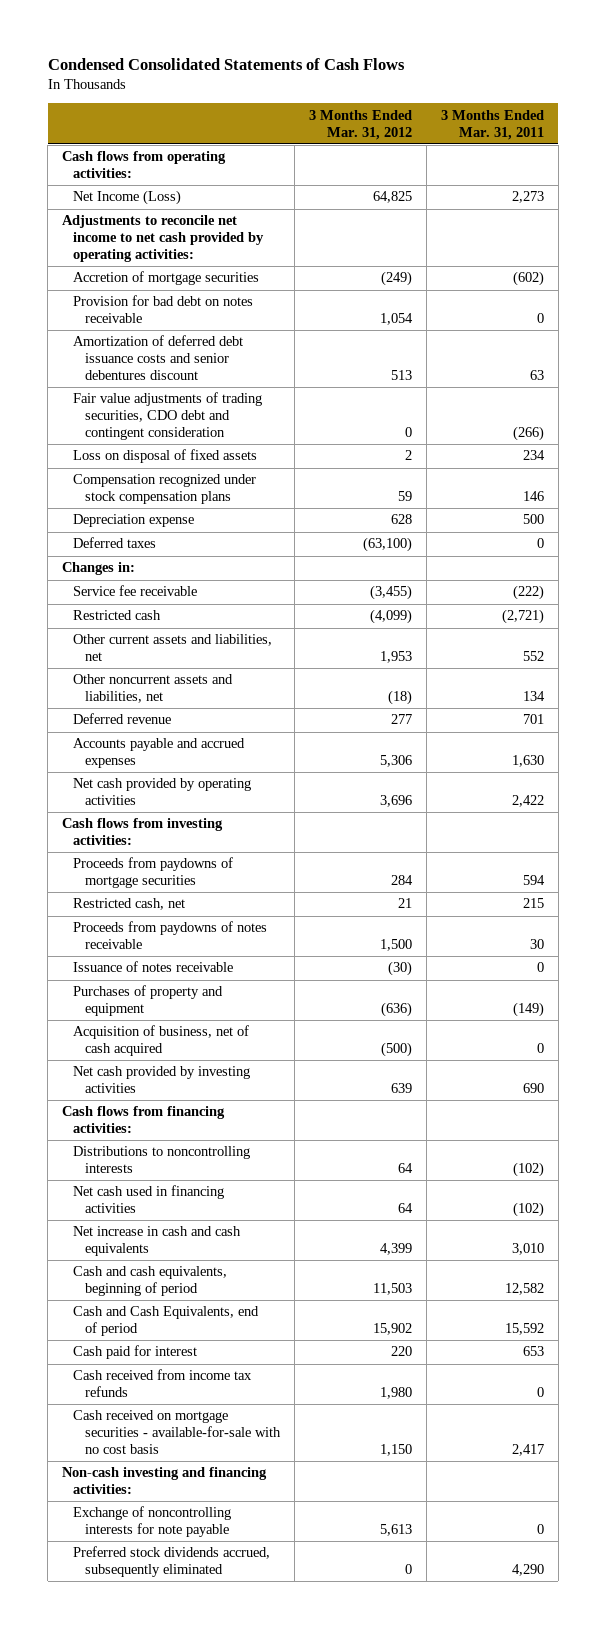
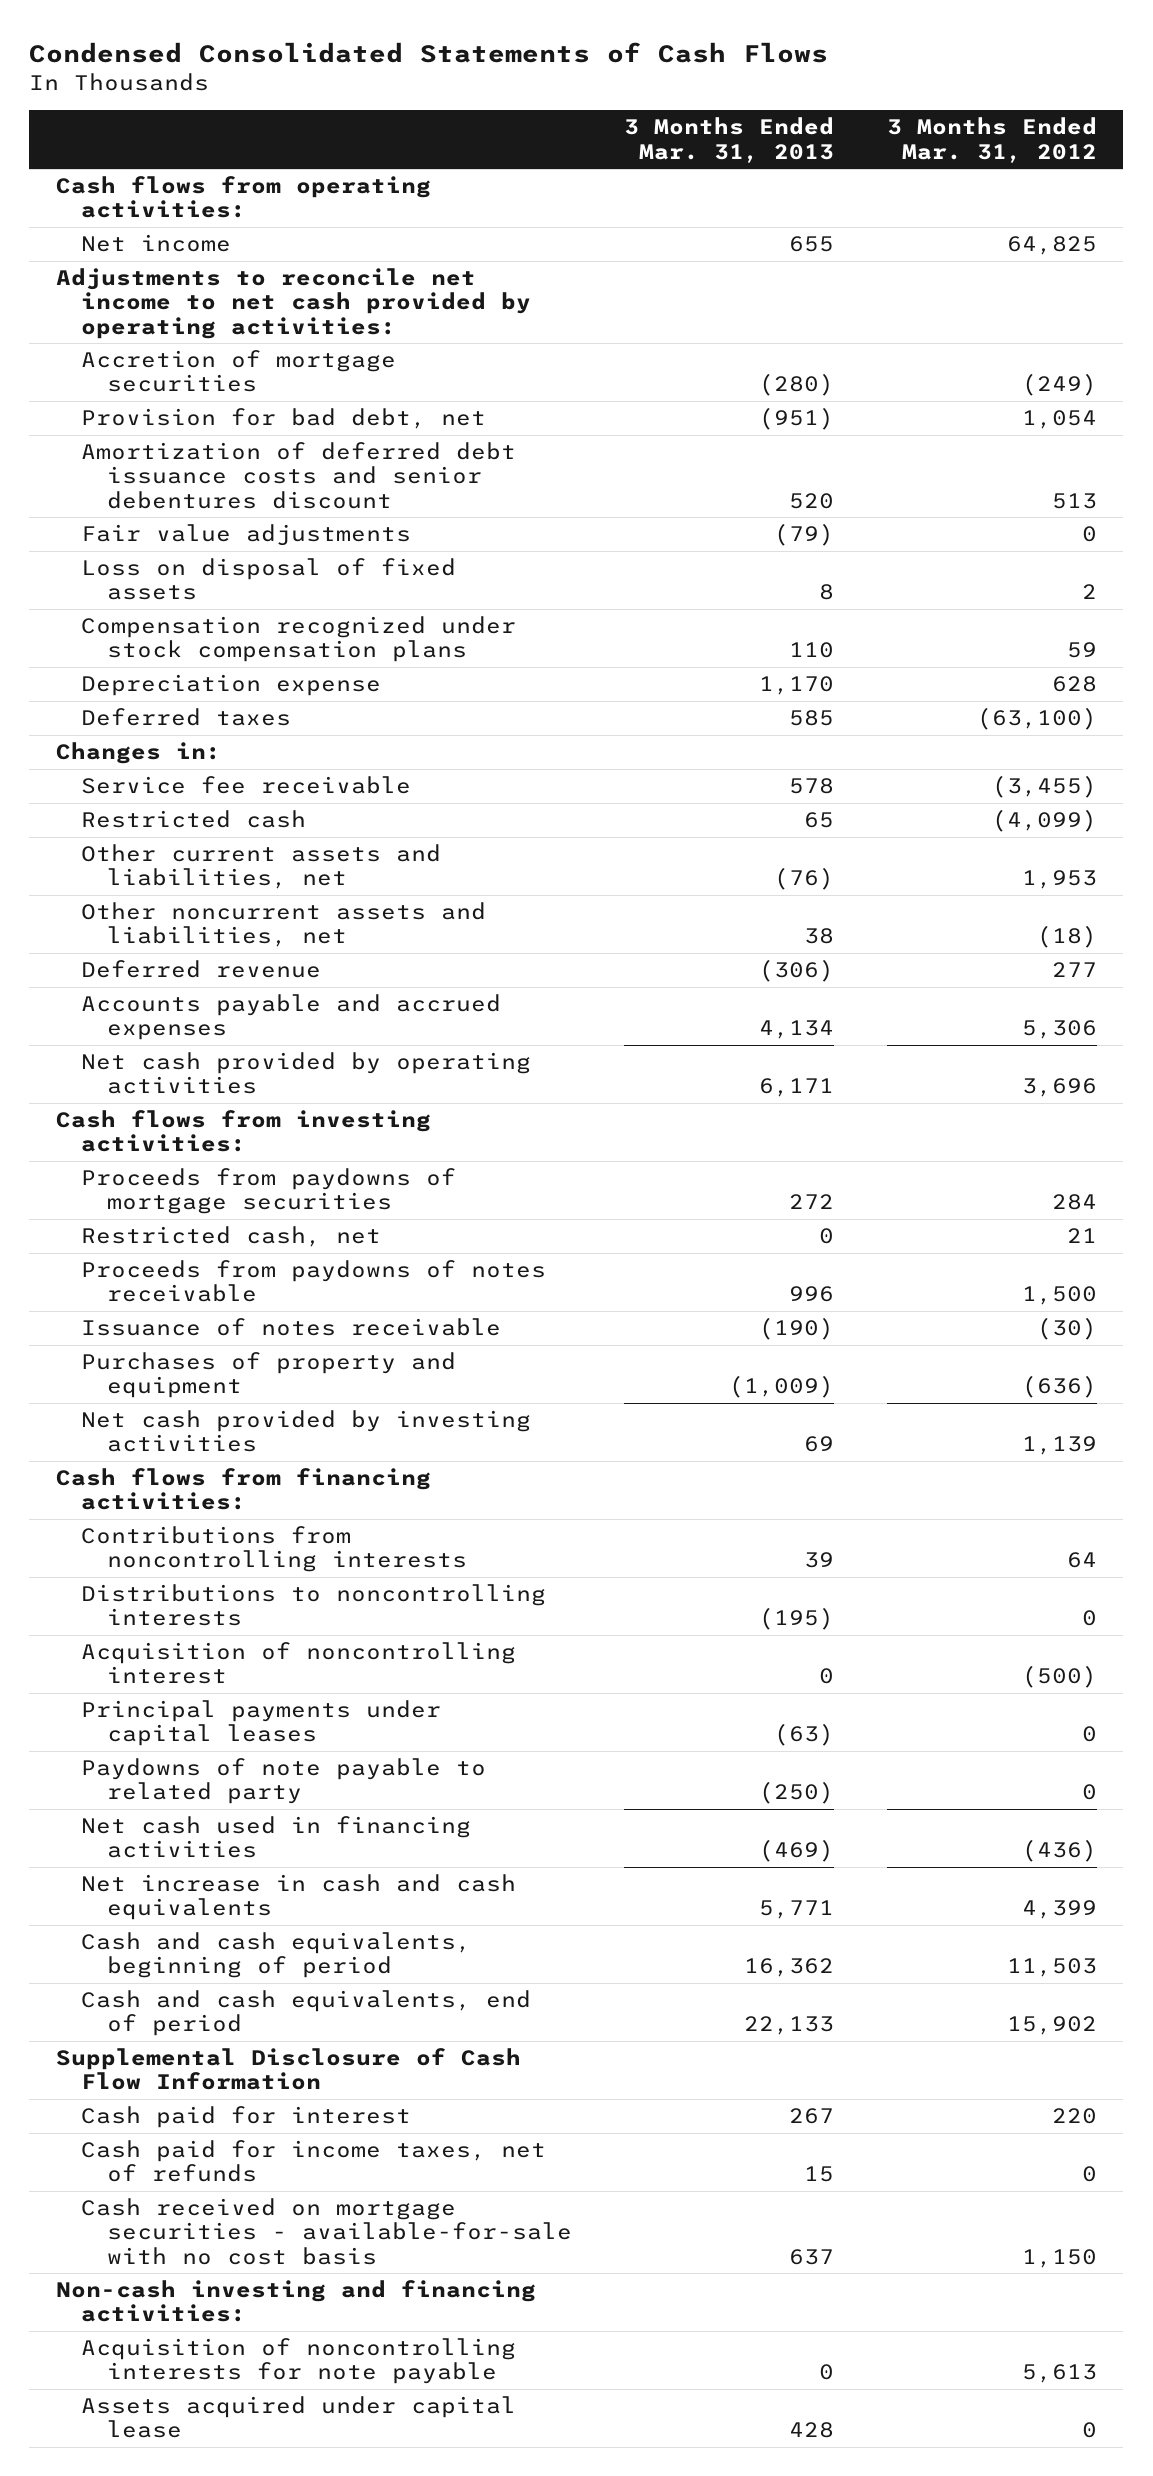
[440,109,544,140] 3 Months Ended Mar. 31, 2011 -> none
none -> [624,117,835,163] 3 Months Ended Mar. 31, 2013
[73,190,182,206] Net Income (Loss) -> [81,234,232,253] Net income
[73,295,254,324] Provision for bad debt on notes receivable -> [81,408,487,430] Provision for bad debt, net
[73,392,263,441] Fair value adjustments of trading securities, CDO debt and contingent consideration -> [81,524,412,547] Fair value adjustments
[73,1025,250,1057] Acquisition of business, net of cash acquired -> none
[390,1083,412,1094] 639 -> [1021,1436,1097,1456] 1,139
none -> [81,1526,467,1573] Contributions from noncontrolling interests
[397,1163,413,1174] 64 -> [1081,1610,1097,1627] 0
none -> [81,1642,517,1685] Acquisition of noncontrolling interest
none -> [81,1700,442,1747] Principal payments under capital leases
none -> [81,1758,487,1805] Paydowns of note payable to related party
[397,1203,413,1214] 64 -> [1021,1839,1097,1863] (436)
[73,1306,260,1337] Cash and Cash Equivalents, end of period -> [81,1990,532,2037] Cash and cash equivalents, end of period
none -> [55,2048,521,2091] Supplemental Disclosure of Cash Flow Information
[73,1369,253,1398] Cash received from income tax refunds -> [81,2140,547,2183] Cash paid for income taxes, net of refunds
[379,1387,412,1400] 1,980 -> [1081,2166,1097,2183] 0
[73,1546,271,1578] Preferred stock dividends accrued, subsequently eliminated -> none
[73,1506,232,1538] Exchange of noncontrolling interests for note payable -> [81,2338,517,2385] Acquisition of noncontrolling interests for note payable
none -> [81,2396,517,2439] Assets acquired under capital lease

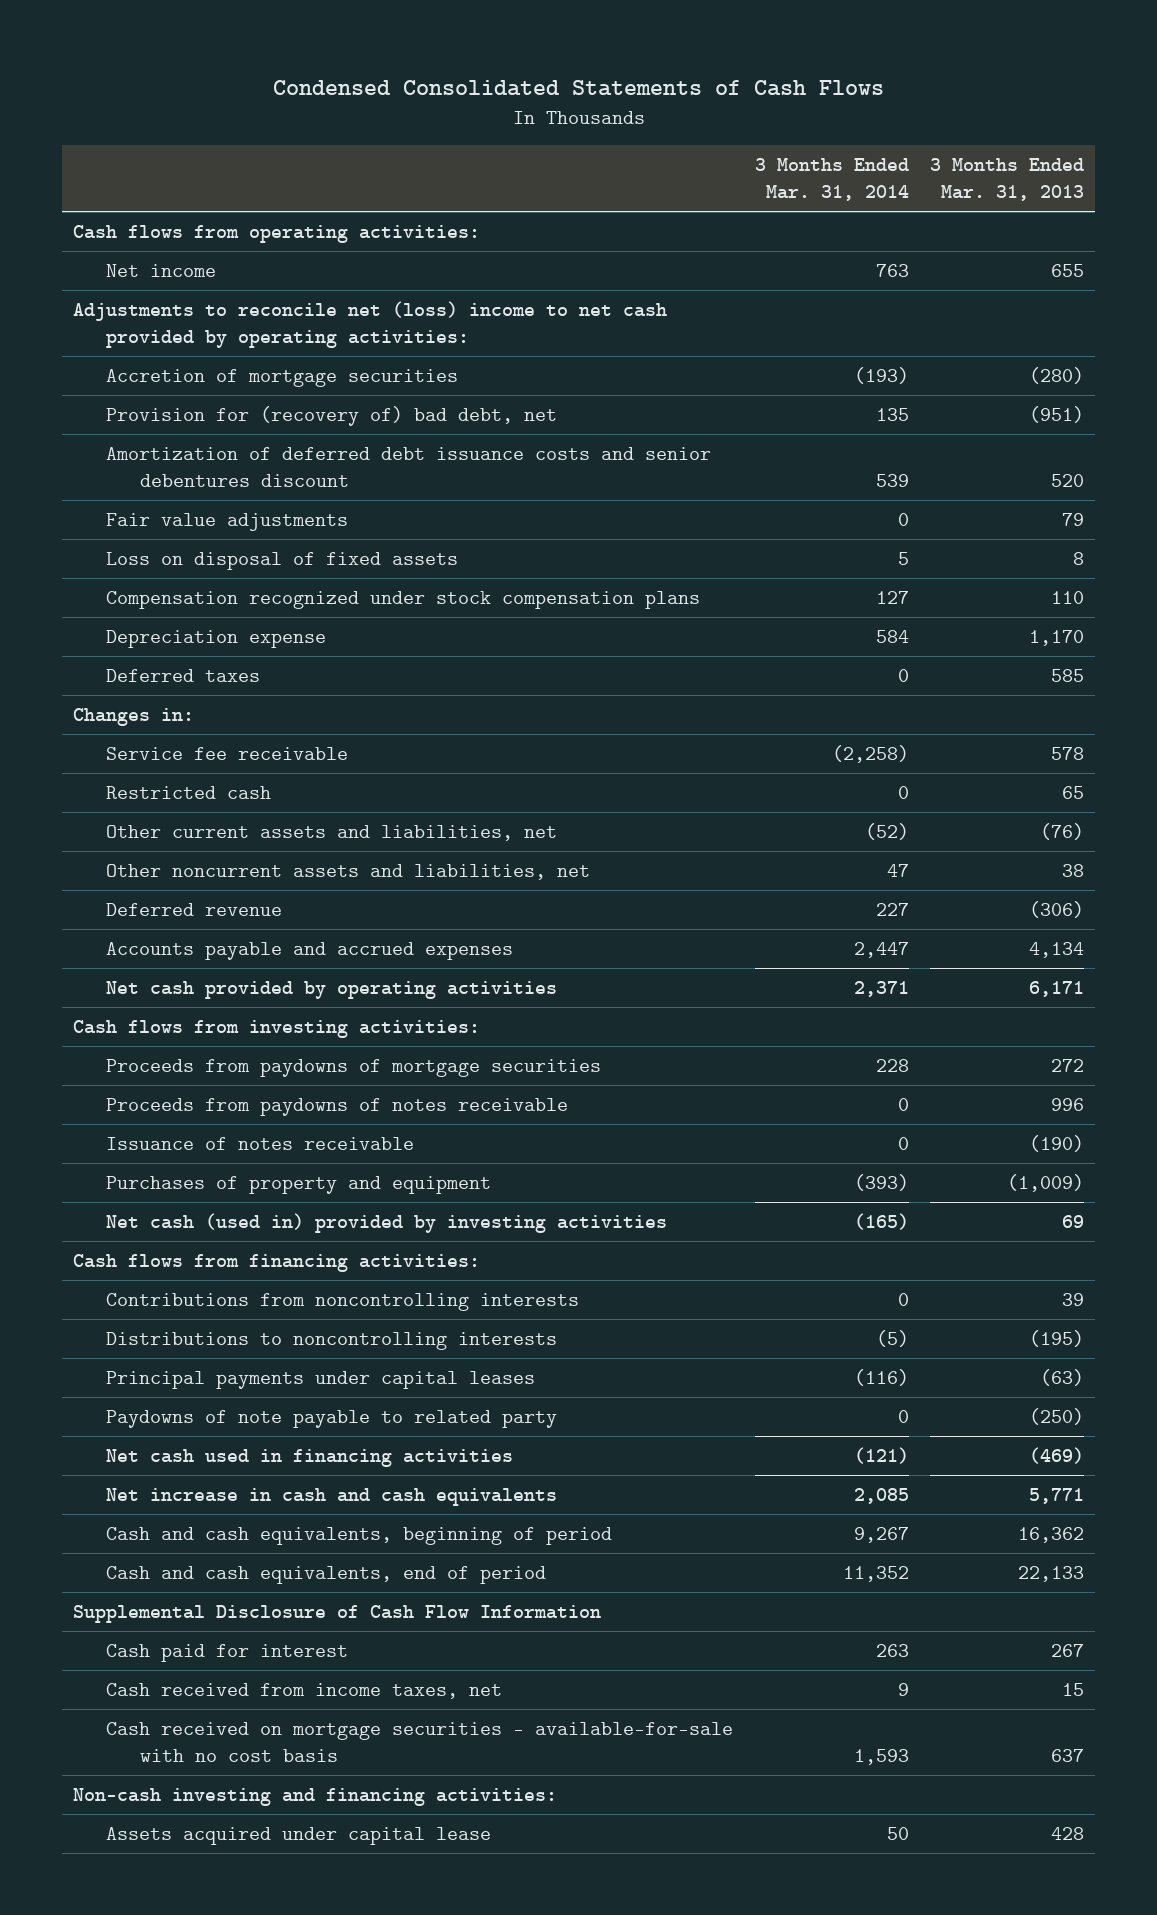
[886,117,1097,163] 3 Months Ended Mar. 31, 2012 -> none
none -> [754,158,909,201] 3 Months Ended Mar. 31, 2014
[55,268,532,339] Adjustments to reconcile net income to net cash provided by operating activities: -> [72,301,667,348] Adjustments to reconcile net (loss) income to net cash provided by operating activities:
[81,408,487,430] Provision for bad debt, net -> [106,406,558,427] Provision for (recovery of) bad debt, net
[774,523,835,547] (79) -> [1062,513,1085,527] 79
[81,1226,382,1248] Restricted cash, net -> none
[81,1410,532,1453] Net cash provided by investing activities -> [106,1213,668,1234] Net cash (used in) provided by investing activities
[81,1642,517,1685] Acquisition of noncontrolling interest -> none
[81,2140,547,2183] Cash paid for income taxes, net of refunds -> [106,1683,503,1700] Cash received from income taxes, net
[81,2338,517,2385] Acquisition of noncontrolling interests for note payable -> none

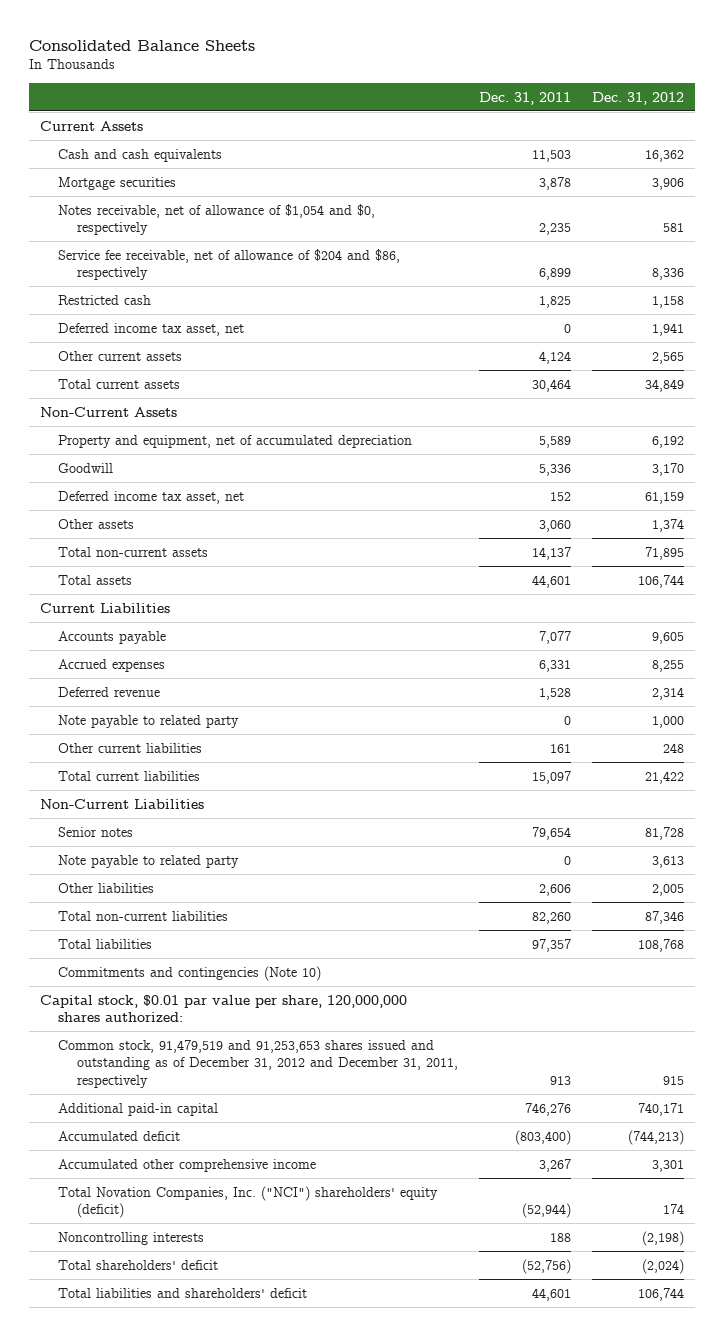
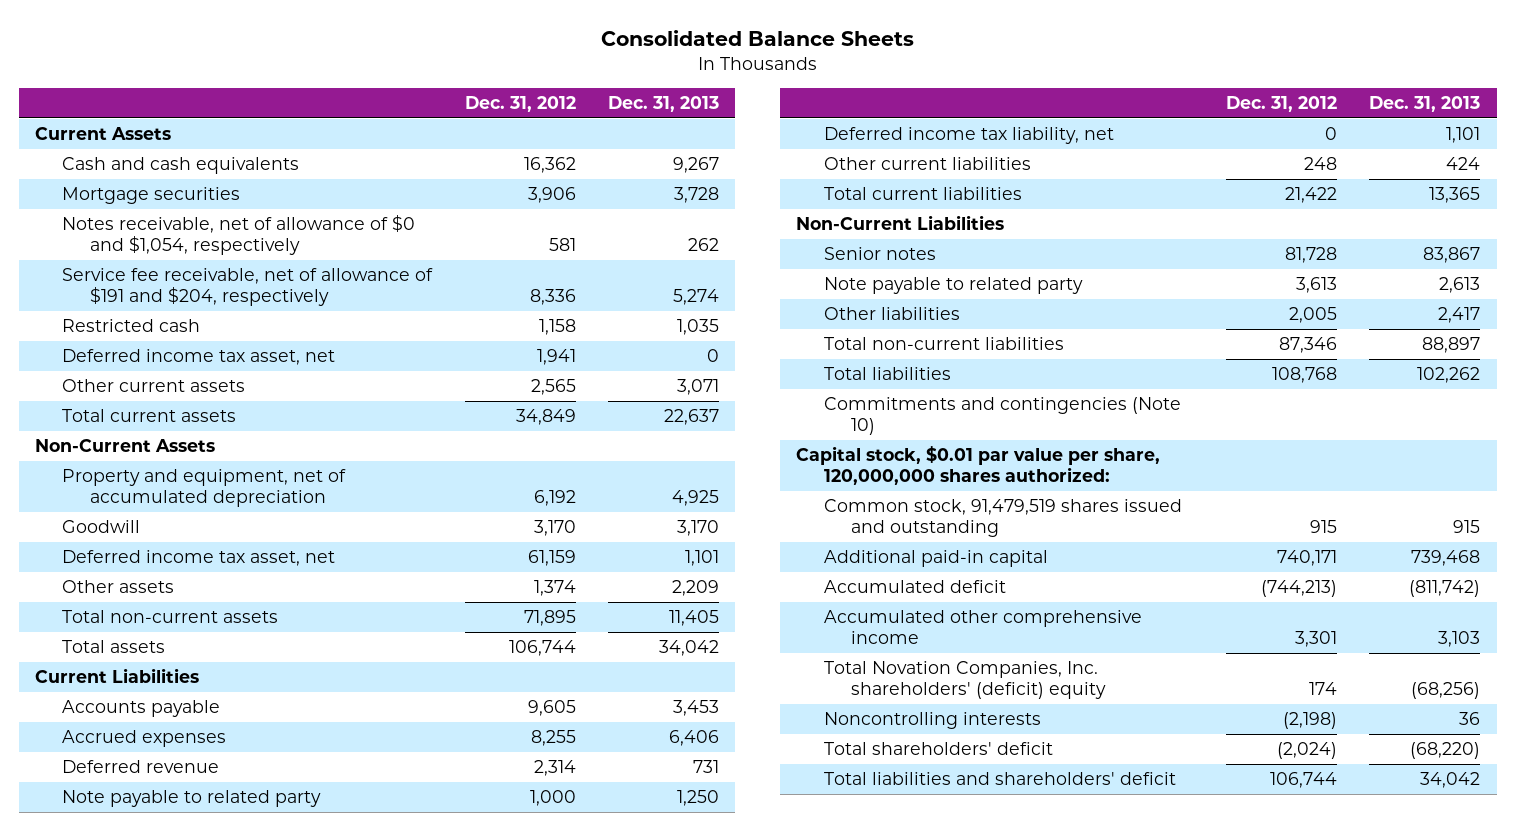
[478,91,571,105] Dec. 31, 2011 -> none
none -> [608,95,720,112] Dec. 31, 2013
[58,203,376,236] Notes receivable, net of allowance of $1,054 and $0, respectively -> [62,215,416,256] Notes receivable, net of allowance of $0 and $1,054, respectively
[58,248,401,281] Service fee receivable, net of allowance of $204 and $86, respectively -> [62,268,434,307] Service fee receivable, net of allowance of $191 and $204, respectively
none -> [823,127,1114,145] Deferred income tax liability, net
[58,1039,458,1088] Common stock, 91,479,519 and 91,253,653 shares issued and outstanding as of December 31, 2012 and December 31, 2011, respectively -> [823,499,1182,538] Common stock, 91,479,519 shares issued and outstanding
[58,1185,439,1219] Total Novation Companies, Inc. ("NCI") shareholders' equity (deficit) -> [823,661,1107,700] Total Novation Companies, Inc. shareholders' (deficit) equity

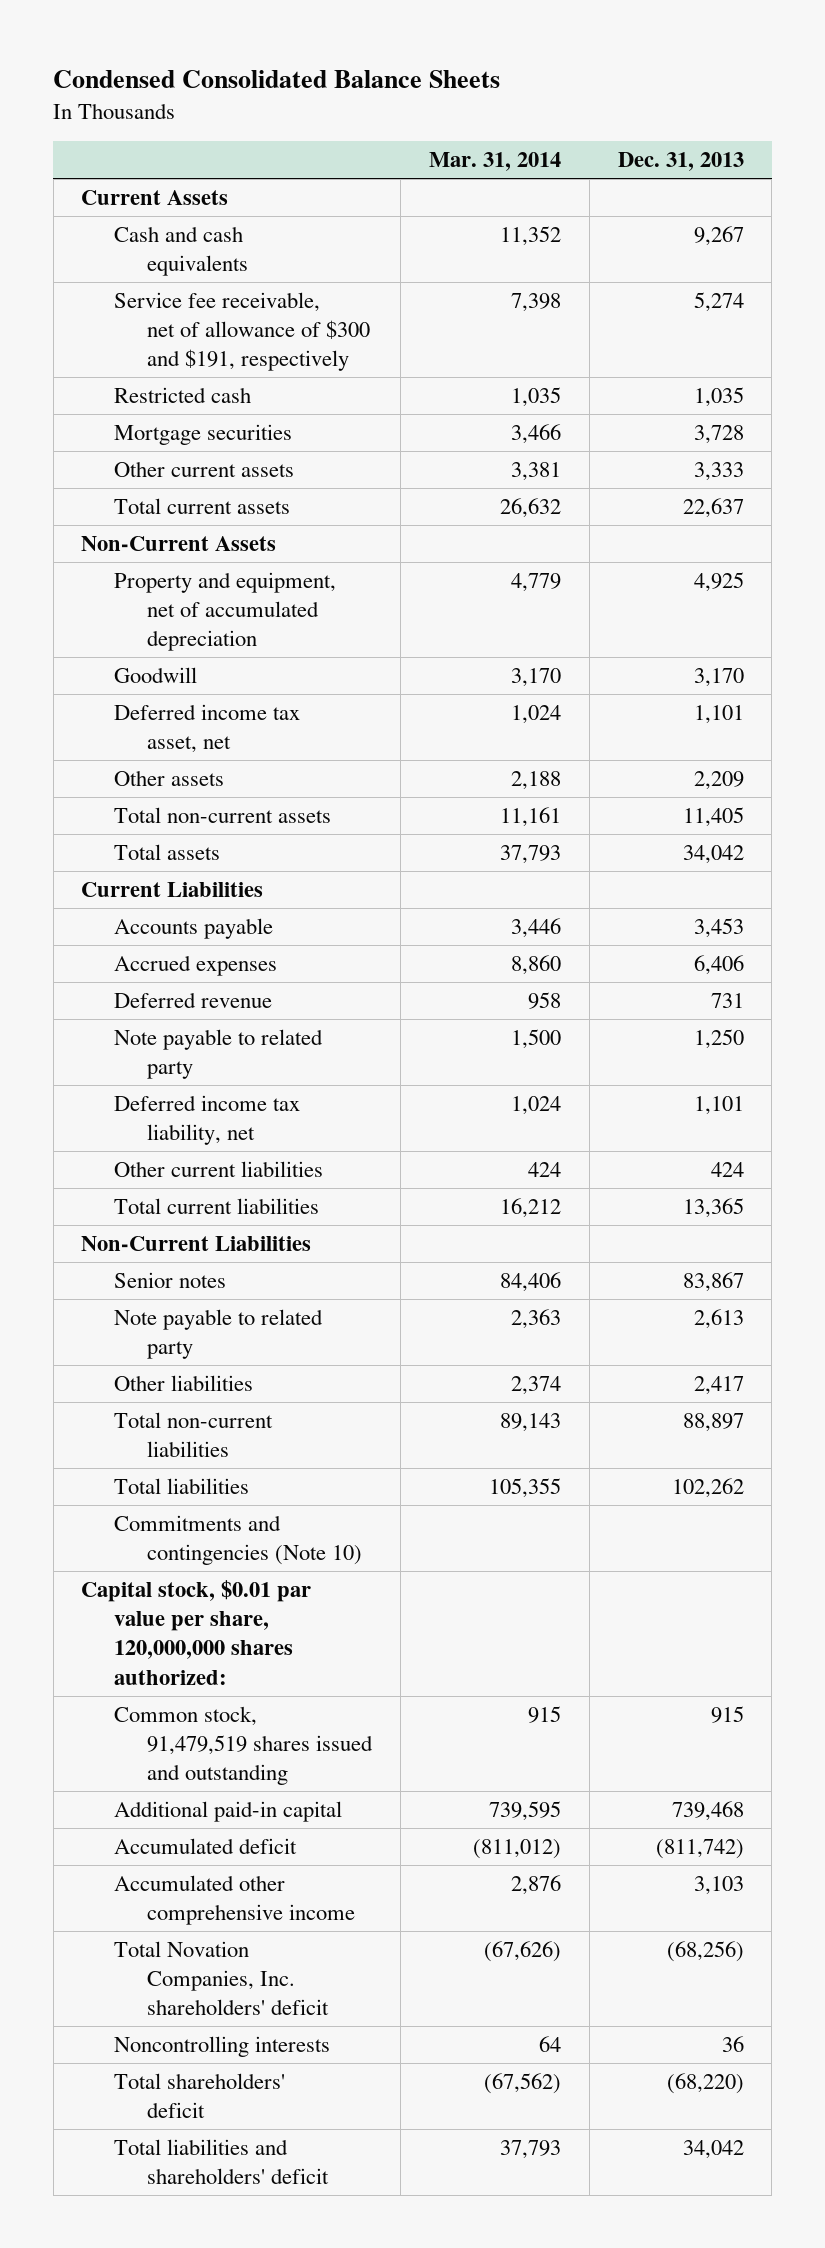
[600,30,914,47] Consolidated Balance Sheets -> [53,70,501,89] Condensed Consolidated Balance Sheets
[464,95,576,112] Dec. 31, 2012 -> none
none -> [428,152,561,172] Mar. 31, 2014
[62,215,416,256] Notes receivable, net of allowance of $0 and $1,054, respectively -> none
[62,268,434,307] Service fee receivable, net of allowance of $191 and $204, respectively -> [114,291,370,372] Service fee receivable, net of allowance of $300 and $191, respectively
[62,349,336,366] Deferred income tax asset, net -> none
[62,187,241,205] Mortgage securities -> [114,423,293,445] Mortgage securities
[677,379,720,396] 3,071 -> [693,461,744,481] 3,333
[823,661,1107,700] Total Novation Companies, Inc. shareholders' (deficit) equity -> [114,1940,329,2016] Total Novation Companies, Inc. shareholders' deficit

